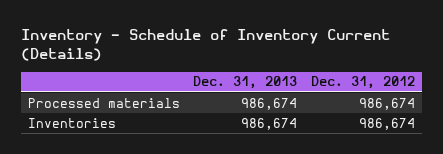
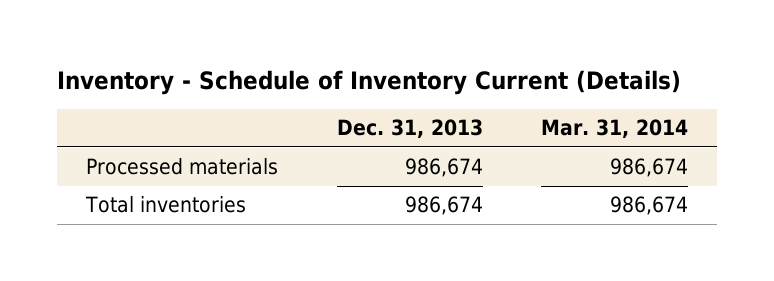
[310,76,415,90] Dec. 31, 2012 -> none
none -> [540,119,688,139] Mar. 31, 2014
[27,117,116,128] Inventories -> [85,196,247,214] Total inventories

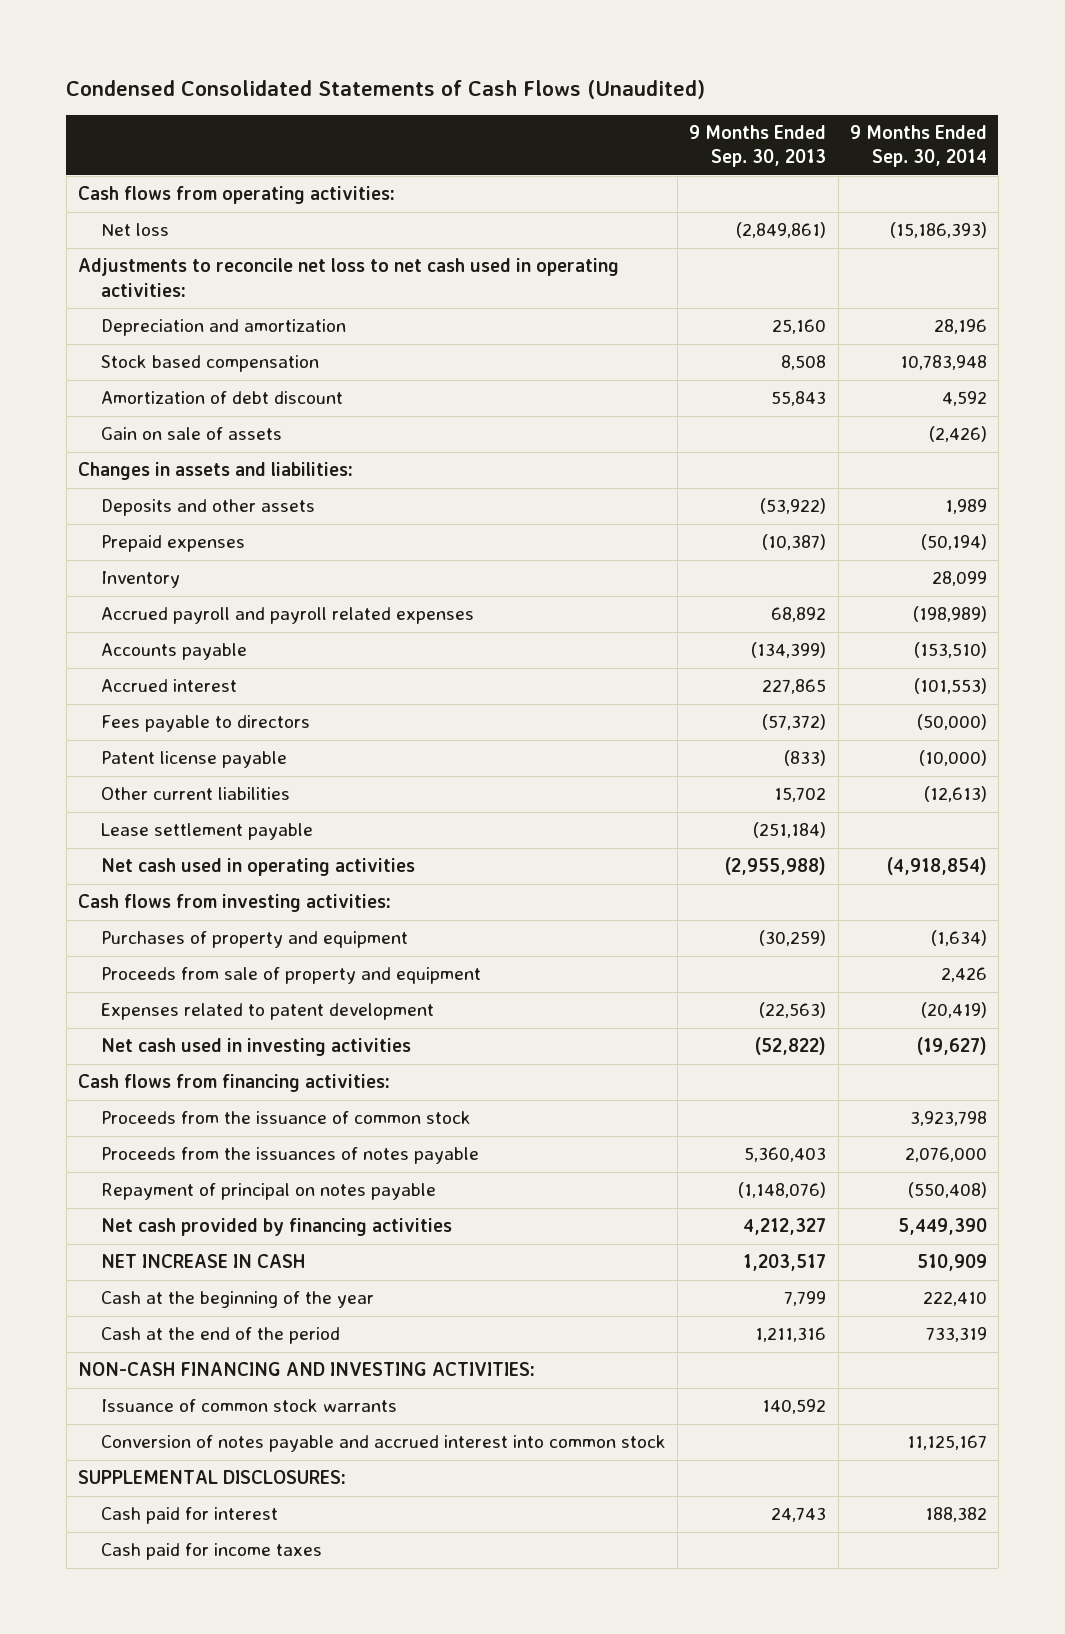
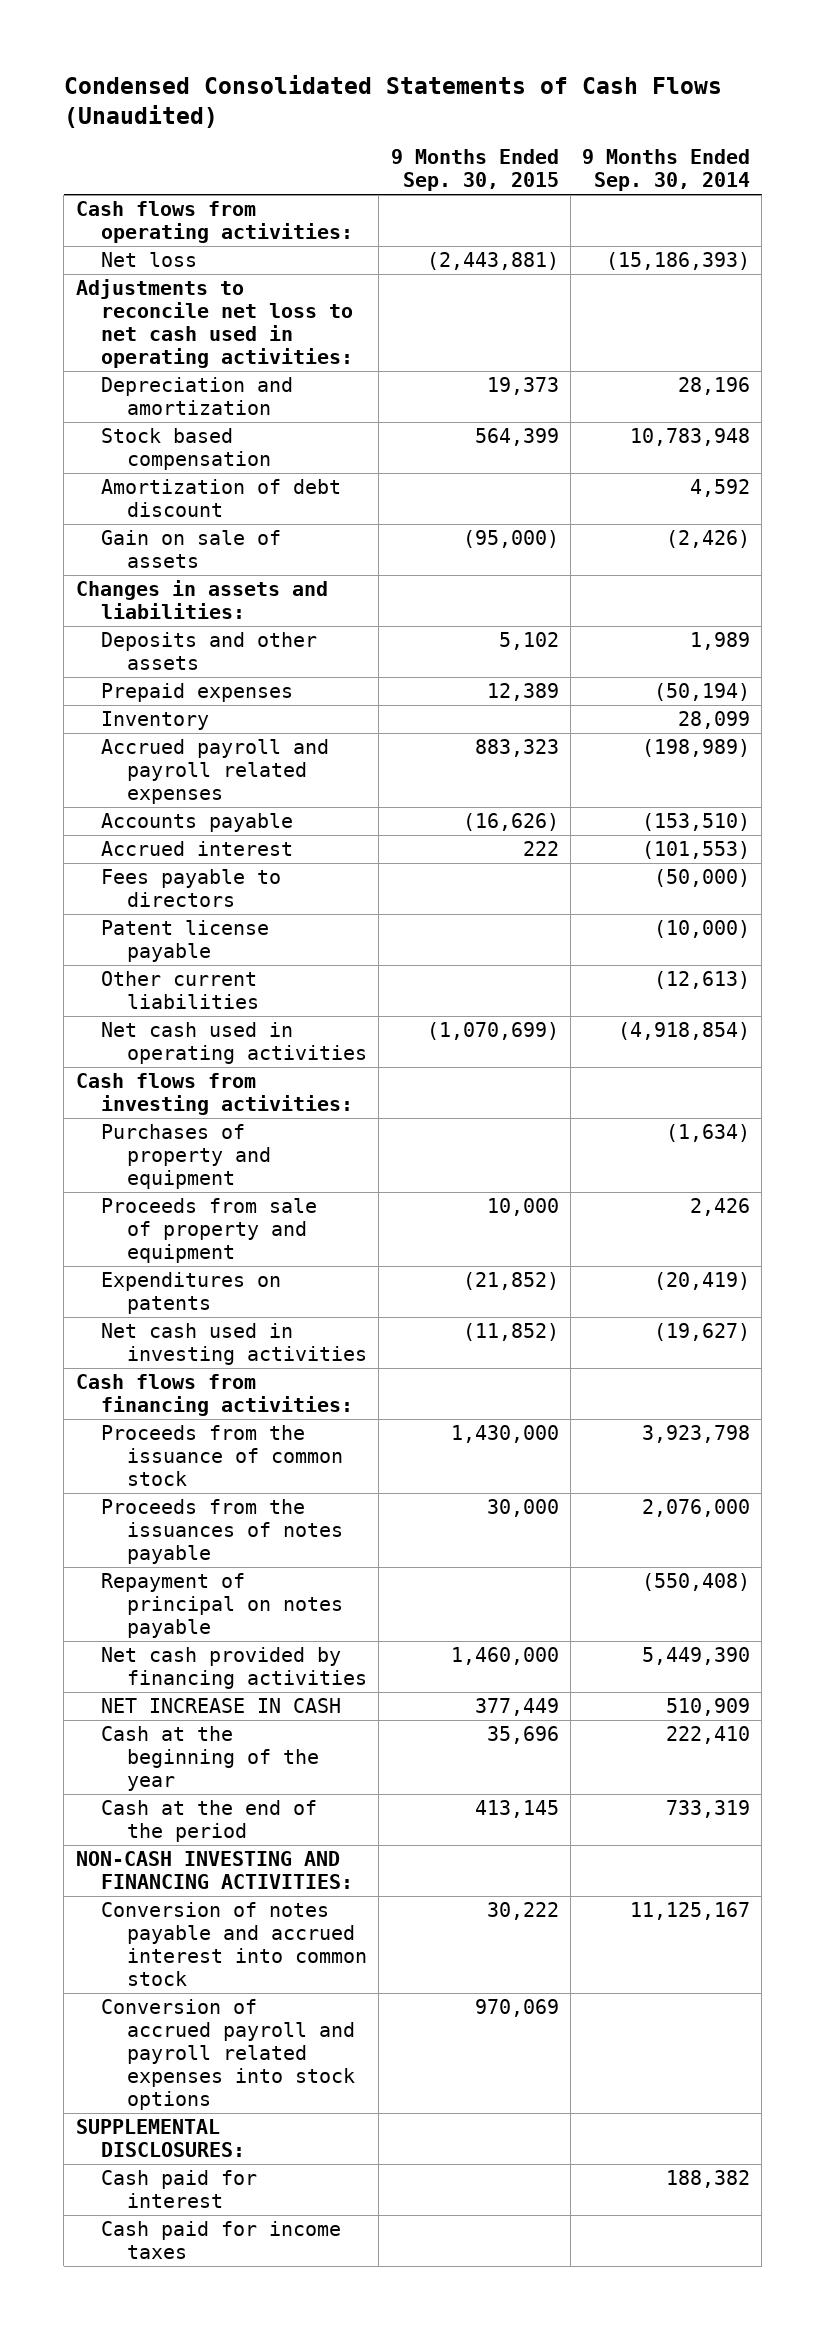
[689,125,827,168] 9 Months Ended Sep. 30, 2013 -> none
none -> [390,149,559,192] 9 Months Ended Sep. 30, 2015
[100,823,313,841] Lease settlement payable -> none
[100,1003,434,1021] Expenses related to patent development -> [101,1271,282,1314] Expenditures on patents
[100,1399,397,1413] Issuance of common stock warrants -> none
[78,1362,536,1377] NON-CASH FINANCING AND INVESTING ACTIVITIES: -> [75,1850,354,1889] NON-CASH INVESTING AND FINANCING ACTIVITIES:
none -> [101,1998,356,2110] Conversion of accrued payroll and payroll related expenses into stock options

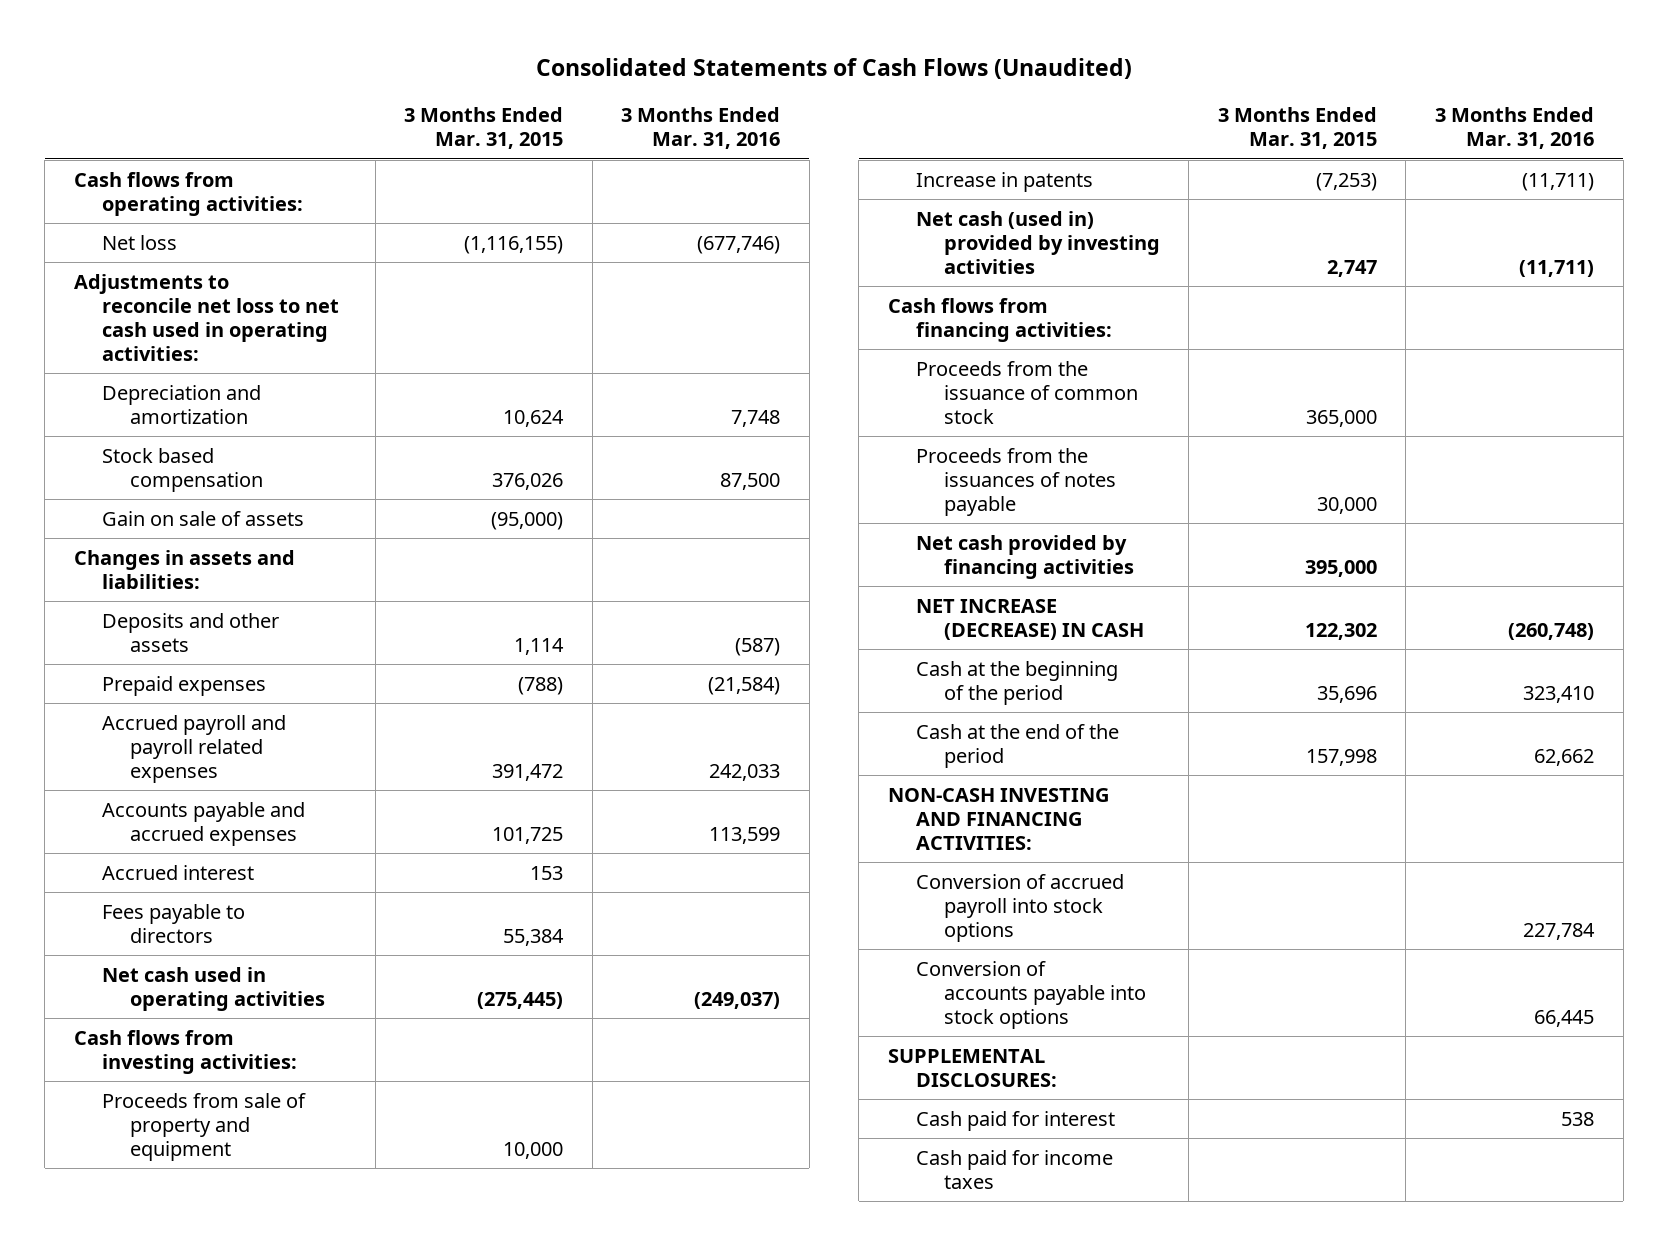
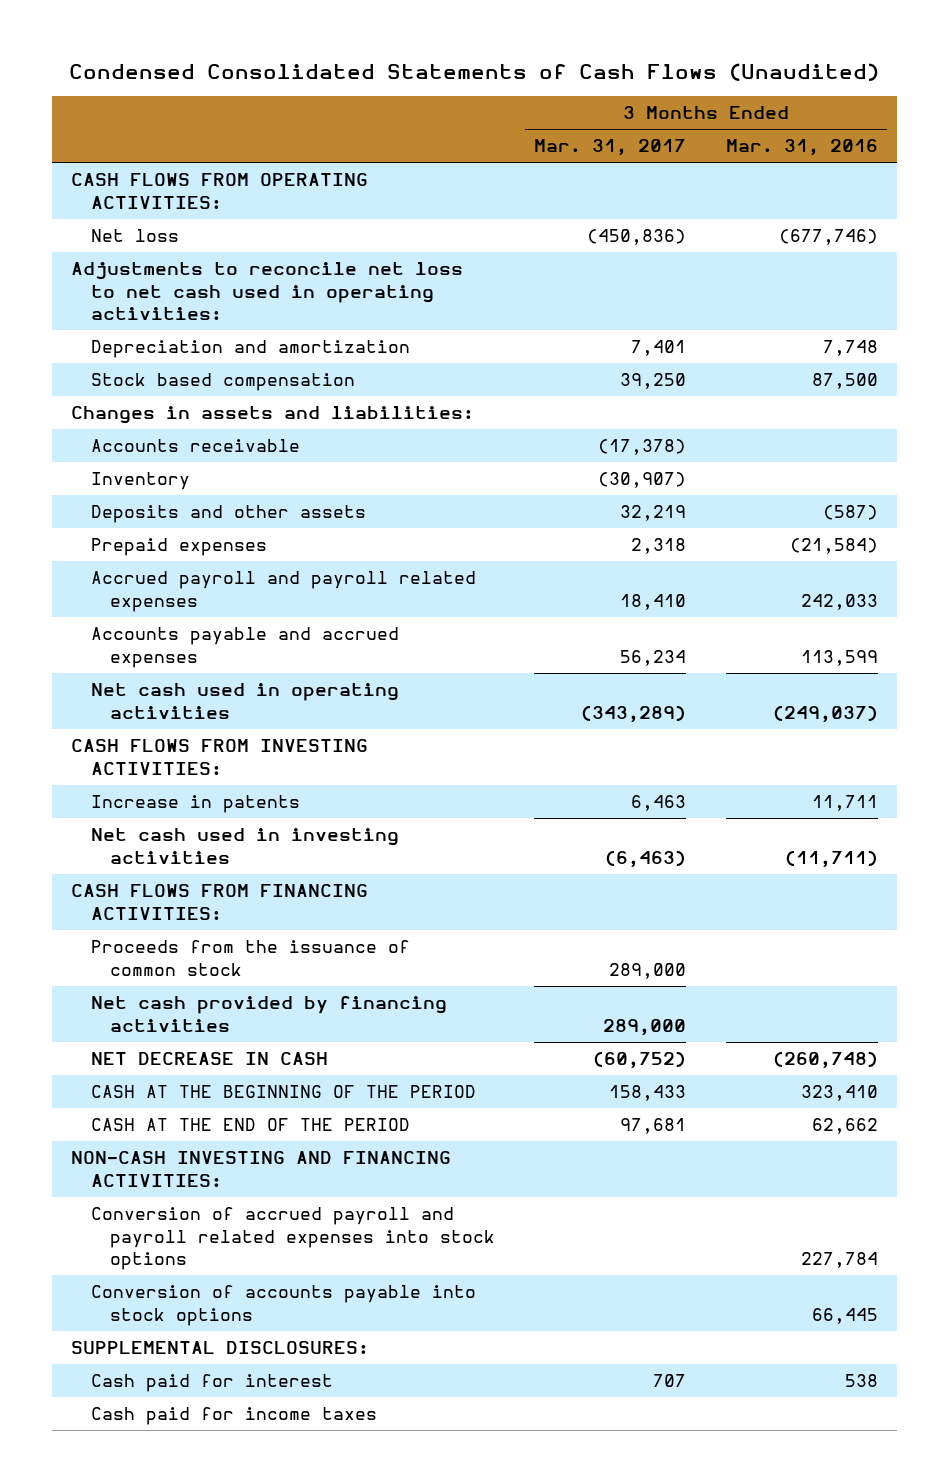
[535,57,1132,79] Consolidated Statements of Cash Flows (Unaudited) -> [69,62,880,81] Condensed Consolidated Statements of Cash Flows (Unaudited)
[404,107,564,150] 3 Months Ended Mar. 31, 2015 -> none
none -> [534,139,687,157] Mar. 31, 2017
[73,171,303,216] Cash flows from operating activities: -> [71,173,369,209] CASH FLOWS FROM OPERATING ACTIVITIES:
[101,510,304,526] Gain on sale of assets -> none
none -> [90,439,300,453] Accounts receivable
none -> [90,472,190,491] Inventory
[101,864,254,880] Accrued interest -> none
[101,903,245,943] Fees payable to directors -> none
[101,1092,306,1161] Proceeds from sale of property and equipment -> none
[73,1029,297,1074] Cash flows from investing activities: -> [71,739,369,775] CASH FLOWS FROM INVESTING ACTIVITIES:
[1522,172,1595,191] (11,711) -> [811,795,878,812] 11,711
[915,210,1160,274] Net cash (used in) provided by investing activities -> [90,828,399,864] Net cash used in investing activities
[887,297,1112,342] Cash flows from financing activities: -> [71,884,369,920] CASH FLOWS FROM FINANCING ACTIVITIES:
[915,447,1116,516] Proceeds from the issuances of notes payable -> none
[915,598,1144,640] NET INCREASE (DECREASE) IN CASH -> [90,1052,328,1066] NET DECREASE IN CASH
[915,660,1118,705] Cash at the beginning of the period -> [90,1085,476,1099] CASH AT THE BEGINNING OF THE PERIOD
[915,723,1119,768] Cash at the end of the period -> [90,1118,410,1132] CASH AT THE END OF THE PERIOD
[915,873,1124,942] Conversion of accrued payroll into stock options -> [90,1207,496,1271] Conversion of accrued payroll and payroll related expenses into stock options

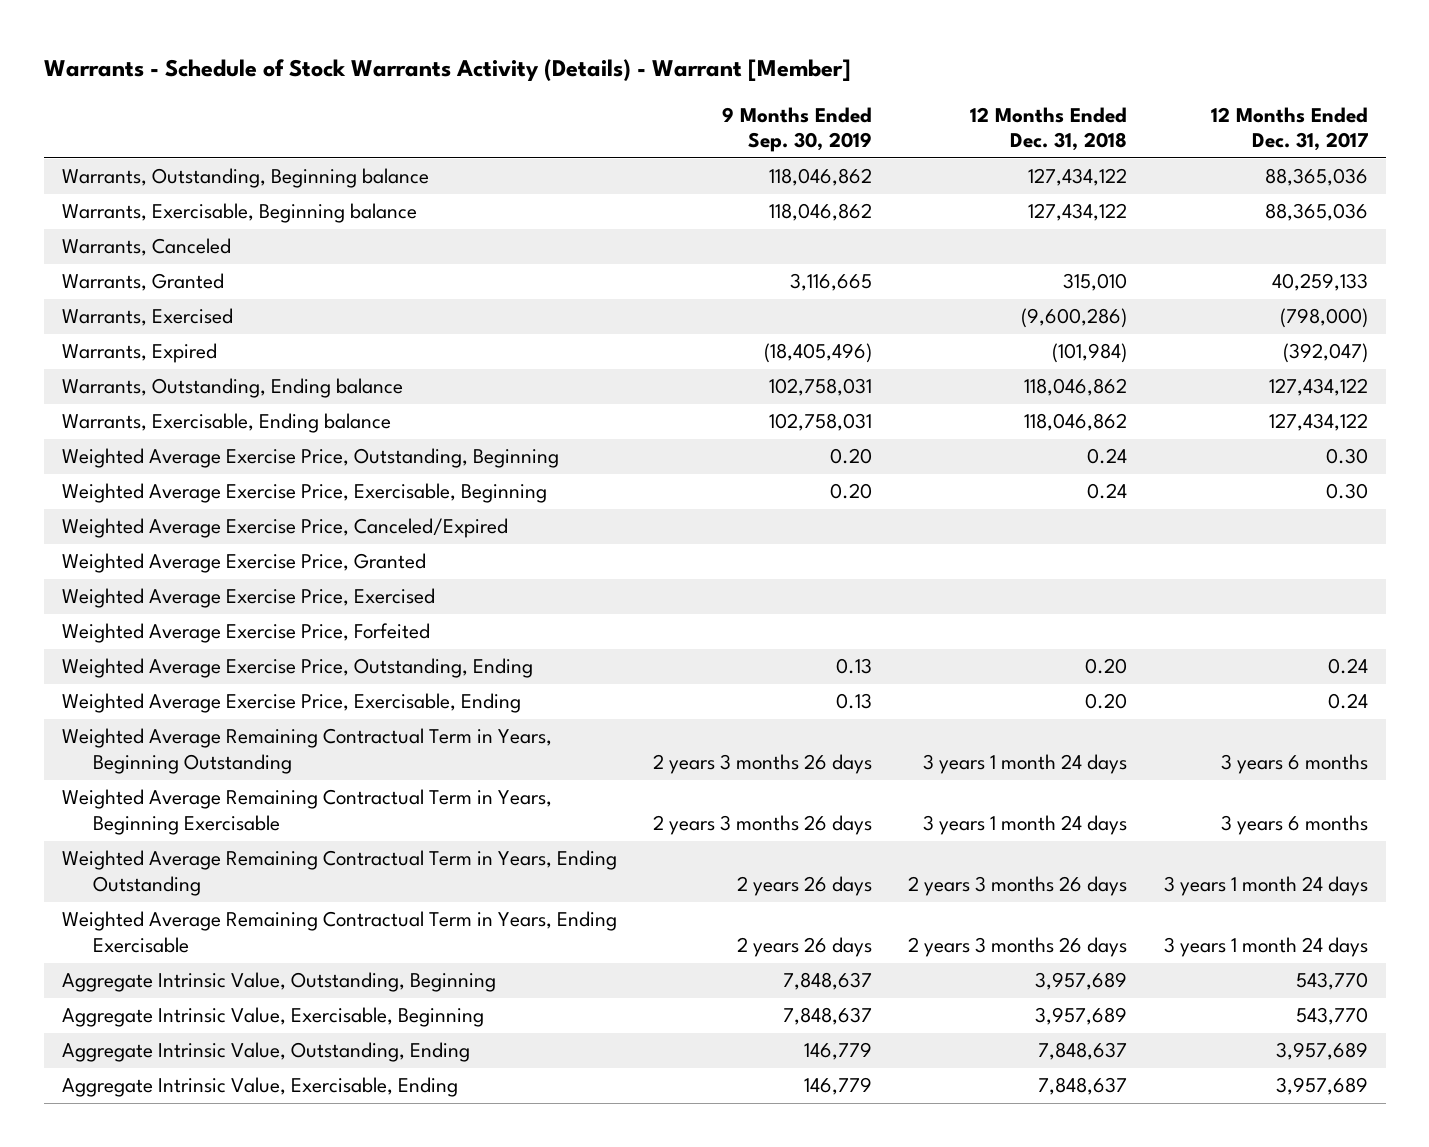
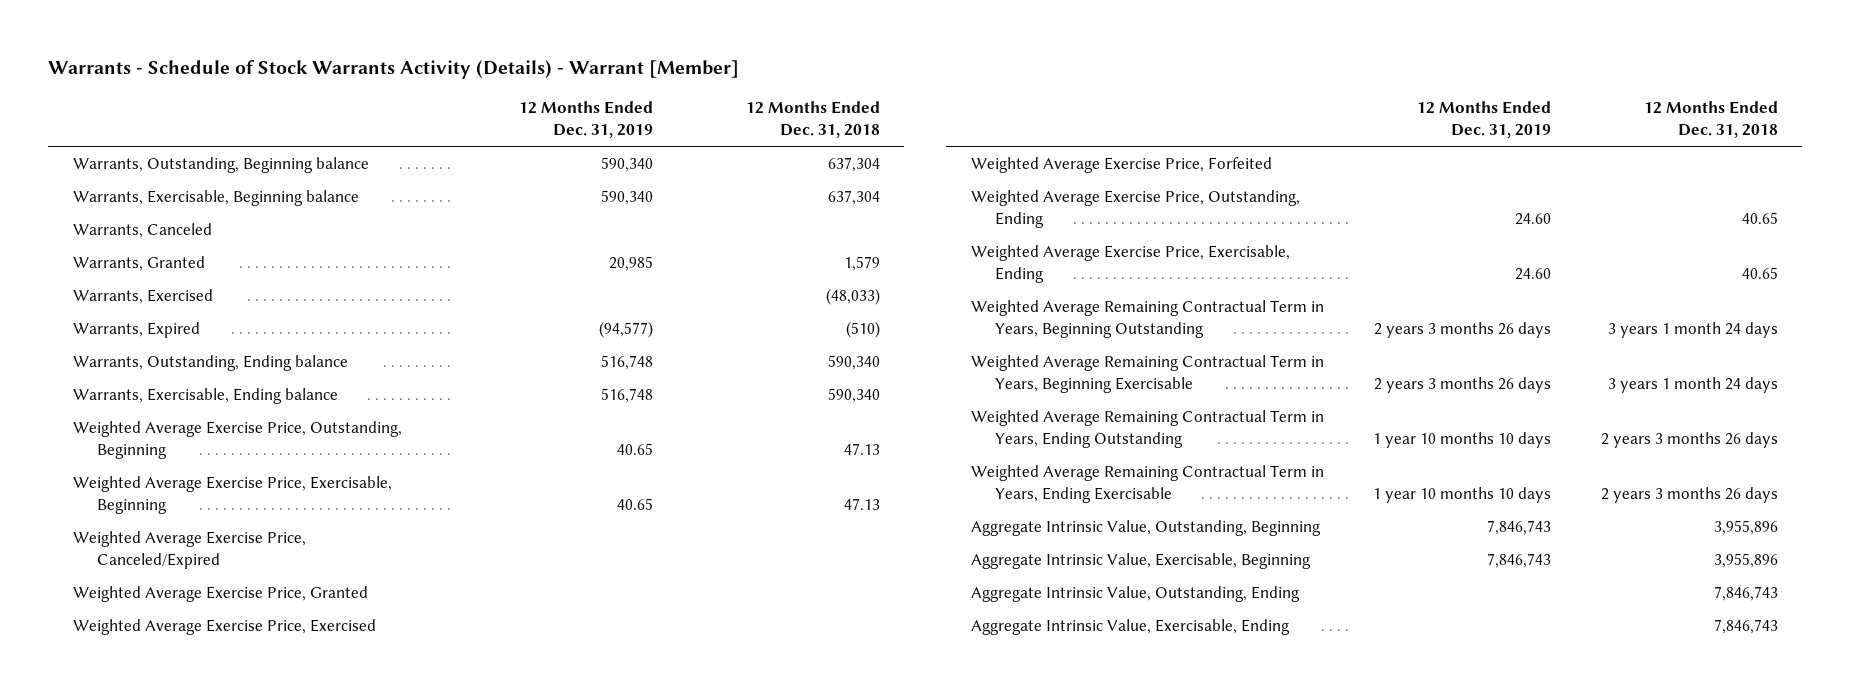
[722,106,873,153] 9 Months Ended Sep. 30, 2019 -> none
[1210,106,1368,152] 12 Months Ended Dec. 31, 2017 -> none
none -> [519,101,654,138] 12 Months Ended Dec. 31, 2019
[1028,168,1128,187] 127,434,122 -> [827,157,880,173] 637,304
[1028,203,1128,222] 127,434,122 -> [827,190,880,206] 637,304
[1063,273,1128,292] 315,010 -> [843,256,880,272] 1,579
[1021,308,1128,329] (9,600,286) -> [825,288,880,306] (48,033)
[1052,343,1128,364] (101,984) -> [845,321,880,339] (510)
[1024,378,1128,397] 118,046,862 -> [827,355,880,371] 590,340
[1024,413,1128,432] 118,046,862 -> [827,388,880,404] 590,340
[1087,448,1128,465] 0.24 -> [843,442,880,455] 47.13
[1087,483,1128,500] 0.24 -> [843,497,880,510] 47.13
[1085,658,1128,675] 0.20 -> [1741,211,1778,224] 40.65
[1085,693,1128,710] 0.20 -> [1741,266,1778,279] 40.65
[1035,972,1128,991] 3,957,689 -> [1713,520,1778,536] 3,955,896
[1035,1007,1128,1026] 3,957,689 -> [1713,553,1778,569] 3,955,896
[1038,1042,1128,1061] 7,848,637 -> [1713,586,1778,602] 7,846,743
[1038,1077,1128,1096] 7,848,637 -> [1713,619,1778,635] 7,846,743

